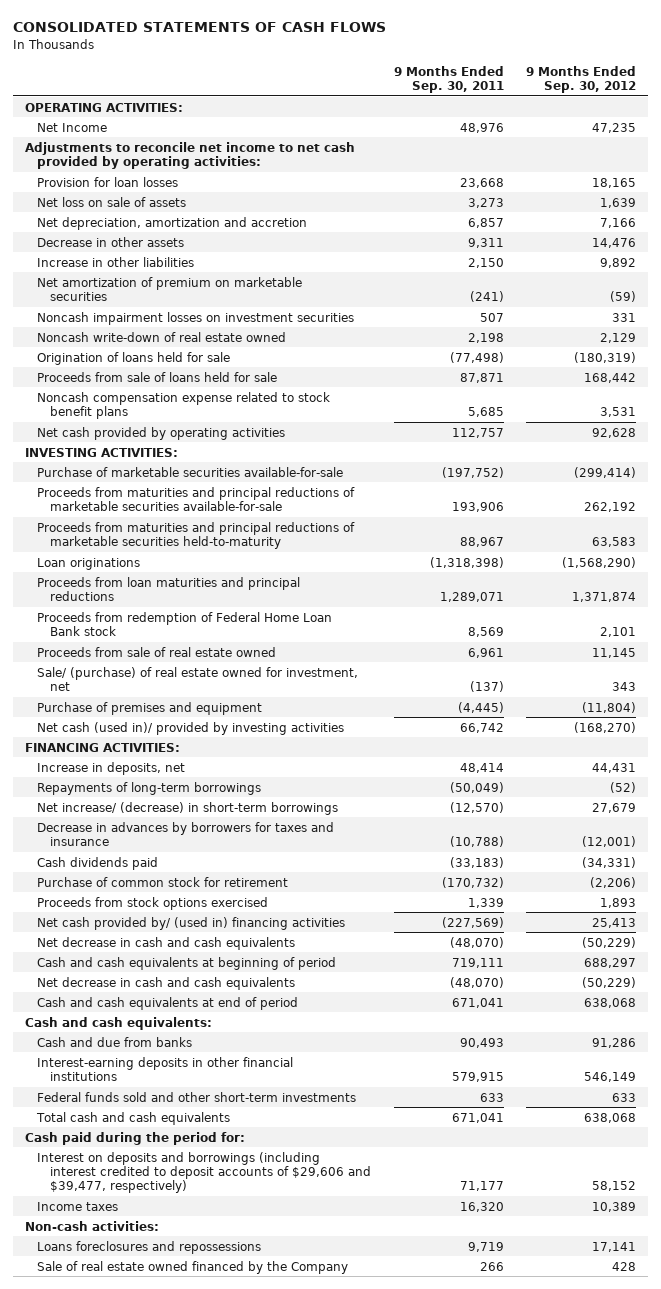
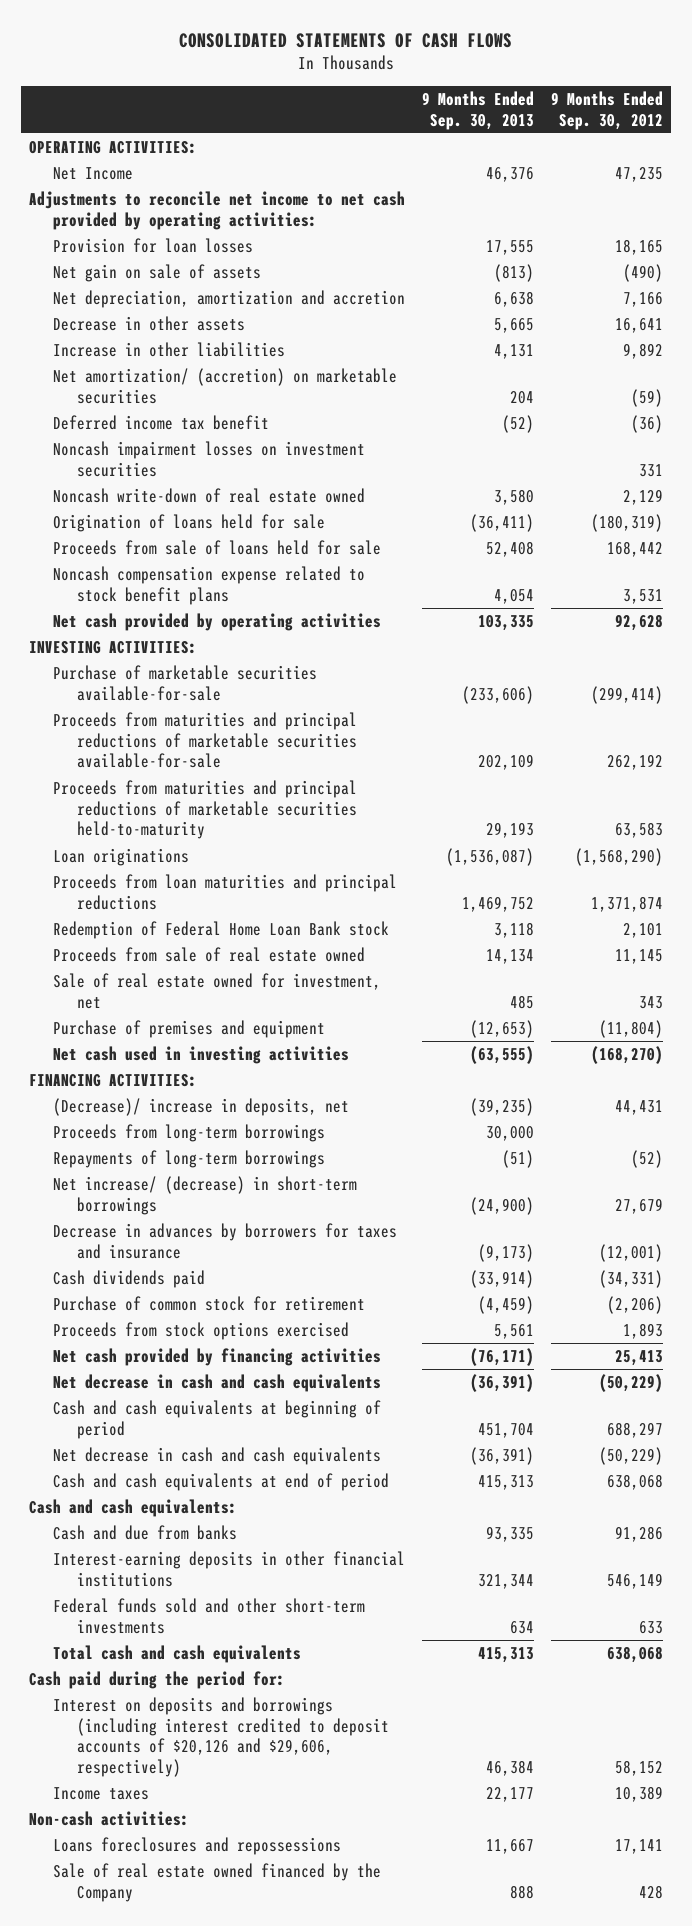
[393,65,504,94] 9 Months Ended Sep. 30, 2011 -> none
none -> [421,90,534,130] 9 Months Ended Sep. 30, 2013
[37,196,187,207] Net loss on sale of assets -> [52,263,261,282] Net gain on sale of assets
[600,197,637,208] 1,639 -> [622,263,663,282] (490)
[592,237,637,248] 14,476 -> [614,317,663,333] 16,641
[37,276,303,301] Net amortization of premium on marketable securities -> [52,367,397,404] Net amortization/ (accretion) on marketable securities
none -> [52,414,269,430] Deferred income tax benefit
[37,611,333,636] Proceeds from redemption of Federal Home Loan Bank stock -> [52,920,389,939] Redemption of Federal Home Loan Bank stock
[37,666,359,691] Sale/ (purchase) of real estate owned for investment, net -> [52,972,381,1009] Sale of real estate owned for investment, net
[37,721,345,735] Net cash (used in)/ provided by investing activities -> [52,1045,349,1064] Net cash used in investing activities
[37,761,186,775] Increase in deposits, net -> [52,1097,349,1116] (Decrease)/ increase in deposits, net
none -> [52,1123,325,1142] Proceeds from long-term borrowings
[37,916,346,930] Net cash provided by/ (used in) financing activities -> [52,1347,381,1366] Net cash provided by financing activities
[37,1151,371,1194] Interest on deposits and borrowings (including interest credited to deposit accounts of $29,606 and $39,477, respectively) -> [52,1696,389,1778] Interest on deposits and borrowings (including interest credited to deposit accounts of $20,126 and $29,606, respectively)

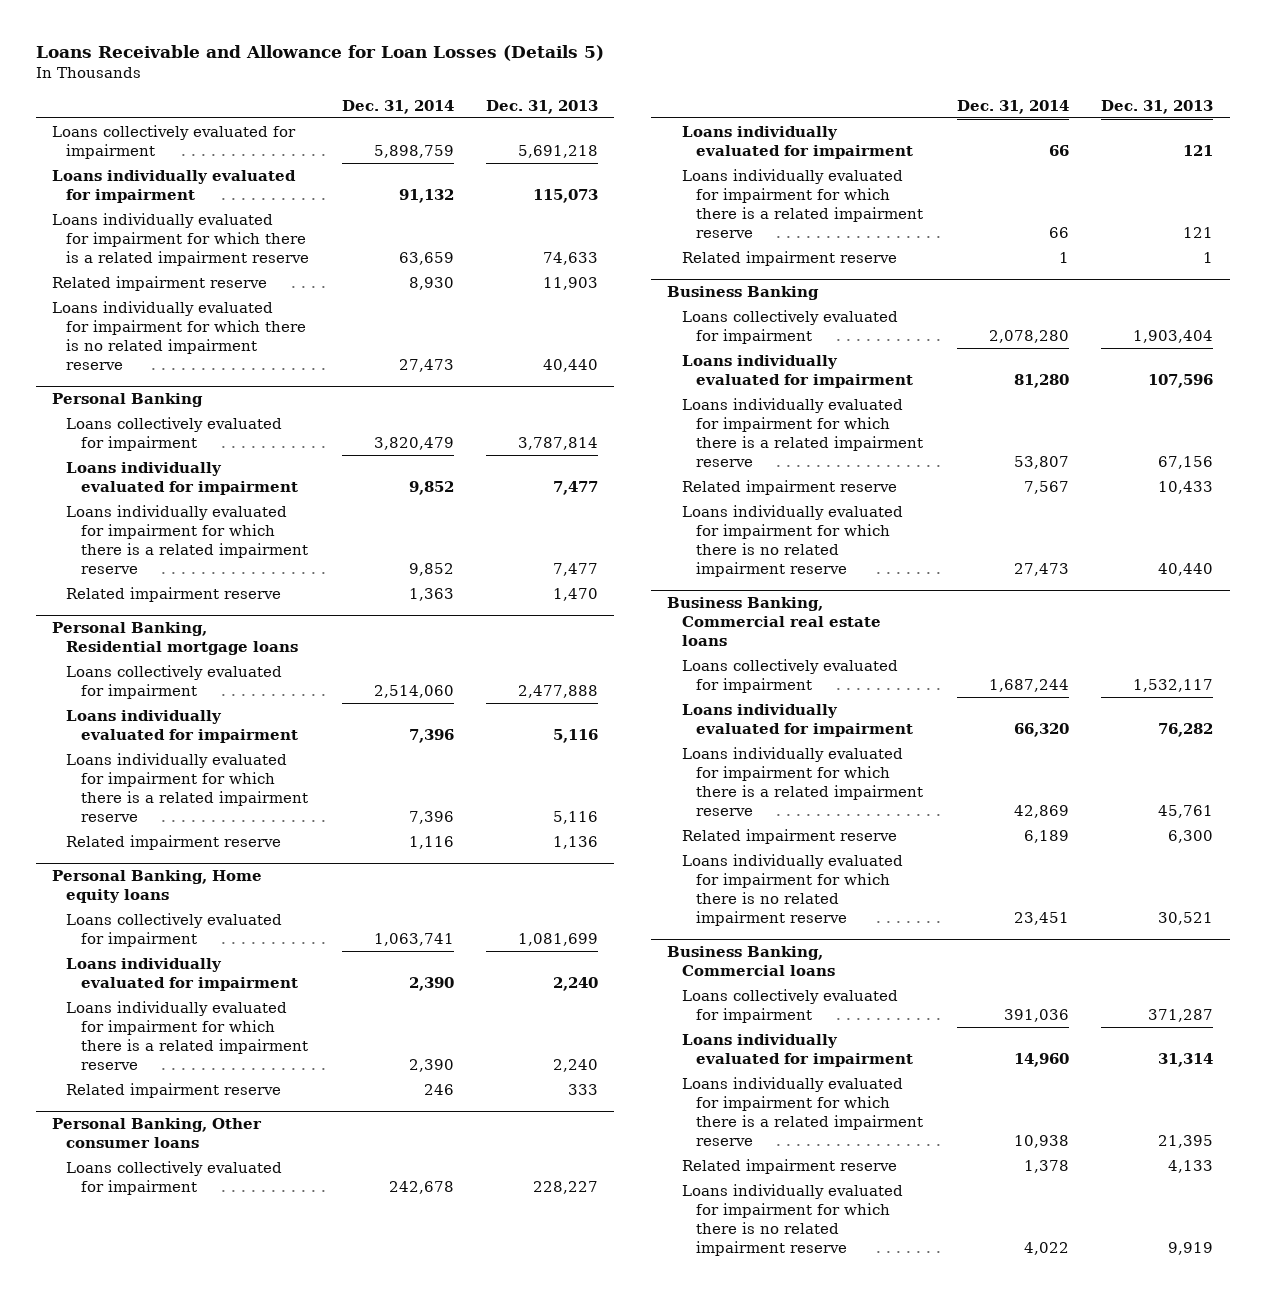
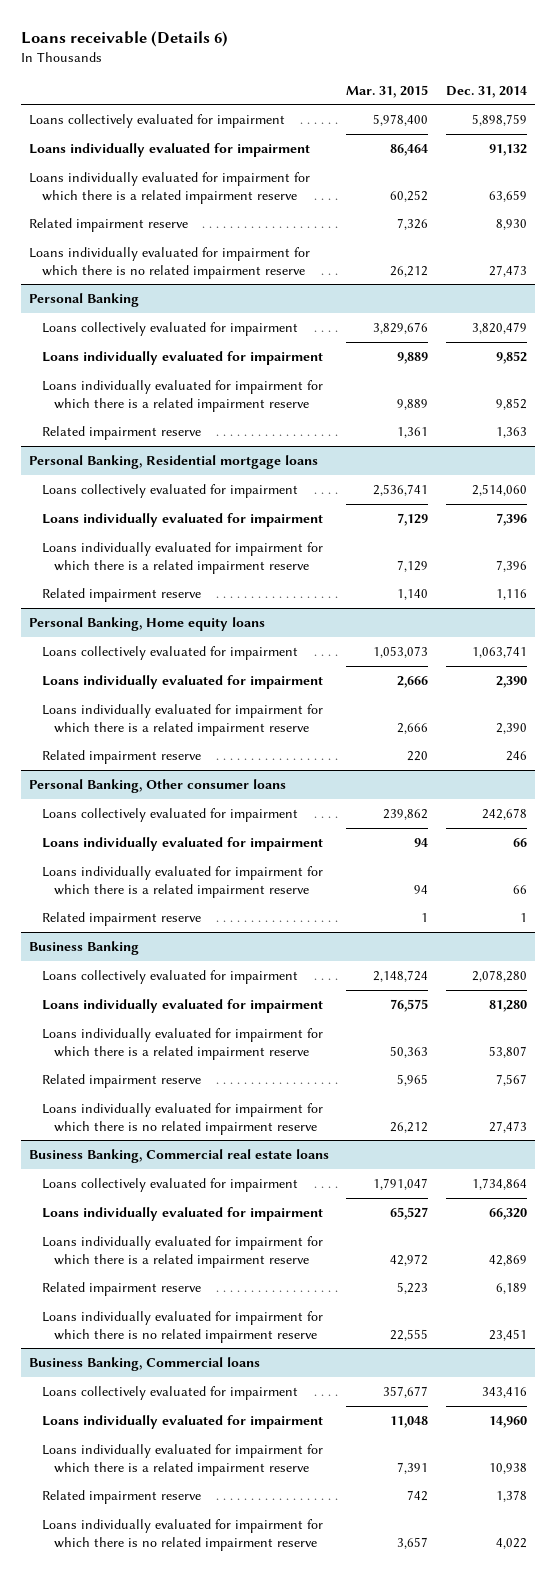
[35,45,604,62] Loans Receivable and Allowance for Loan Losses (Details 5) -> [20,30,228,47] Loans receivable (Details 6)
[486,99,599,114] Dec. 31, 2013 -> none
none -> [346,84,429,98] Mar. 31, 2015
[989,678,1070,692] 1,687,244 -> [471,1177,527,1190] 1,734,864
[1004,1008,1070,1022] 391,036 -> [481,1386,527,1398] 343,416

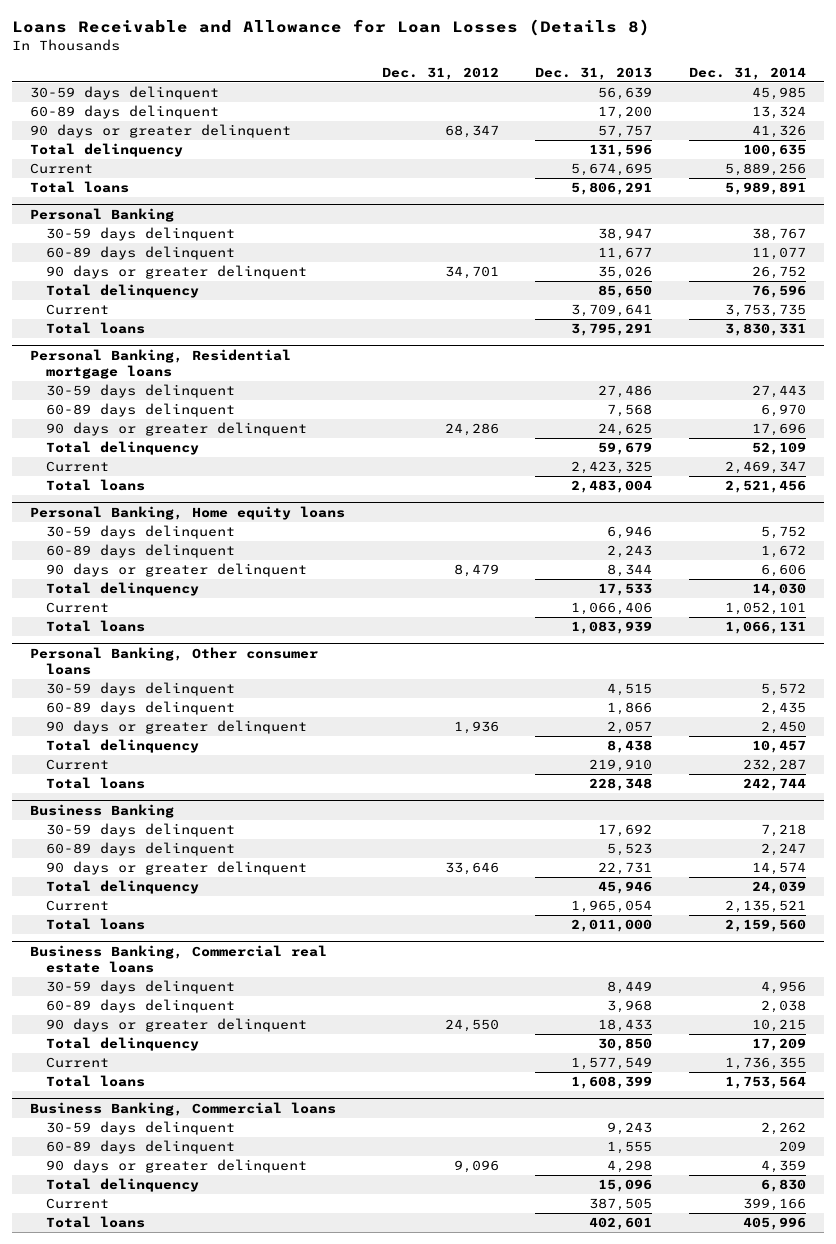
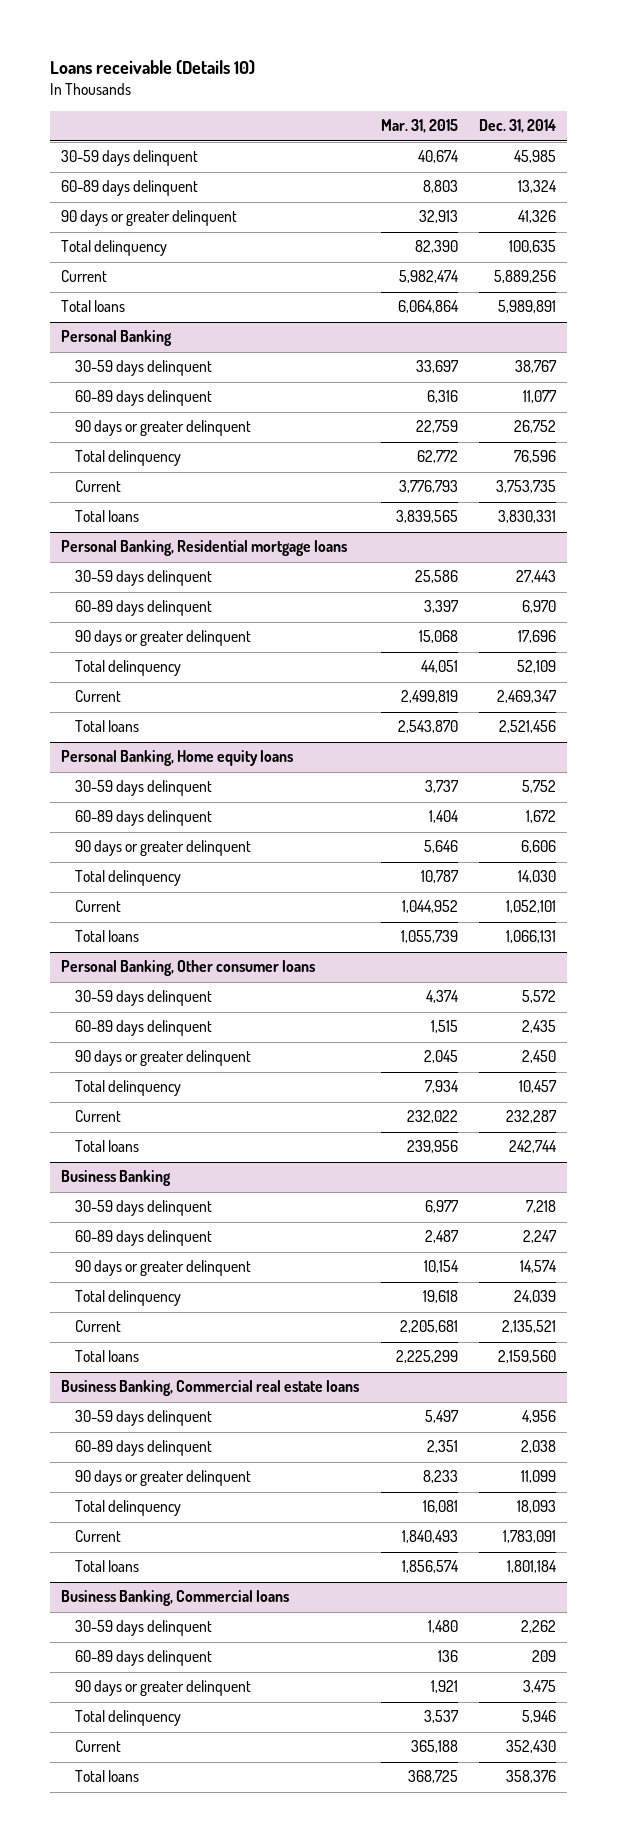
[11,19,650,37] Loans Receivable and Allowance for Loan Losses (Details 8) -> [50,60,256,76] Loans receivable (Details 10)
[381,66,499,80] Dec. 31, 2012 -> none
[535,66,653,80] Dec. 31, 2013 -> none
none -> [380,119,458,134] Mar. 31, 2015
[751,1019,806,1033] 10,215 -> [521,1470,557,1484] 11,099
[751,1038,806,1052] 17,209 -> [517,1500,557,1514] 18,093
[724,1057,806,1071] 1,736,355 -> [503,1530,557,1544] 1,783,091
[724,1076,806,1090] 1,753,564 -> [507,1560,558,1574] 1,801,184
[760,1160,806,1174] 4,359 -> [523,1680,557,1694] 3,475
[760,1179,806,1193] 6,830 -> [522,1710,557,1724] 5,946
[742,1198,806,1212] 399,166 -> [506,1740,557,1754] 352,430
[742,1217,806,1231] 405,996 -> [506,1770,557,1784] 358,376

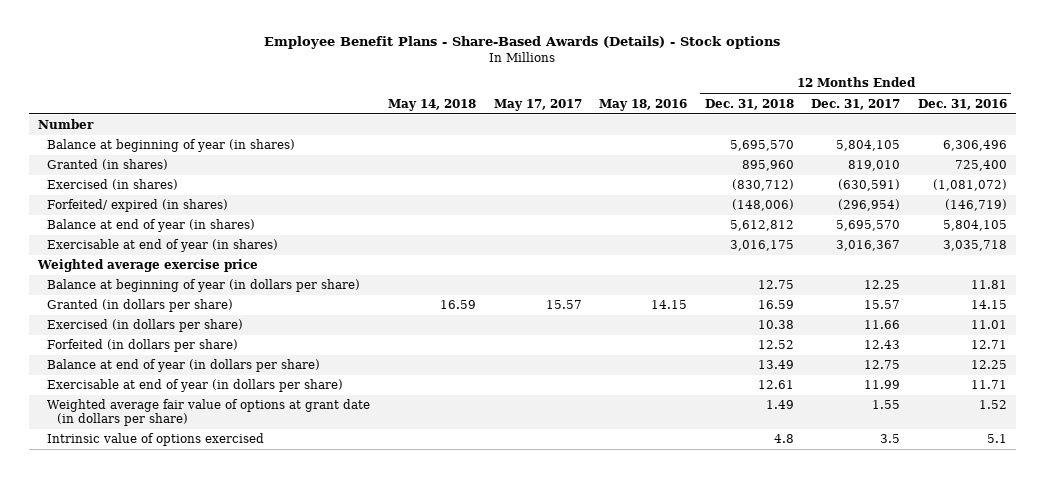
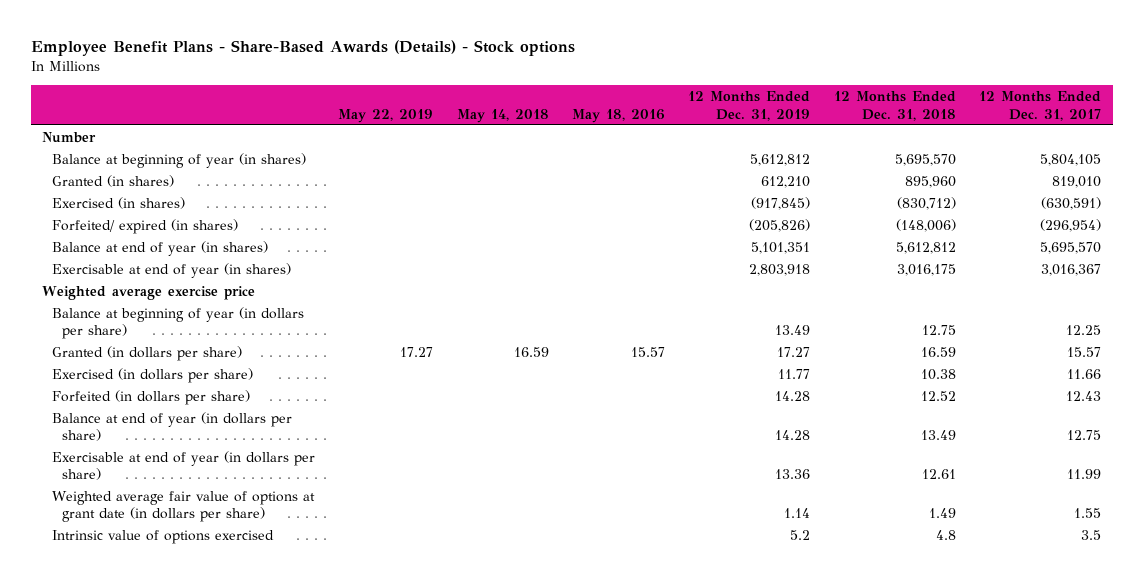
[493,98,582,111] May 17, 2017 -> none
[918,98,1008,110] Dec. 31, 2016 -> none
none -> [338,108,434,123] May 22, 2019
none -> [688,90,811,121] 12 Months Ended Dec. 31, 2019
[651,300,688,310] 14.15 -> [631,346,666,357] 15.57

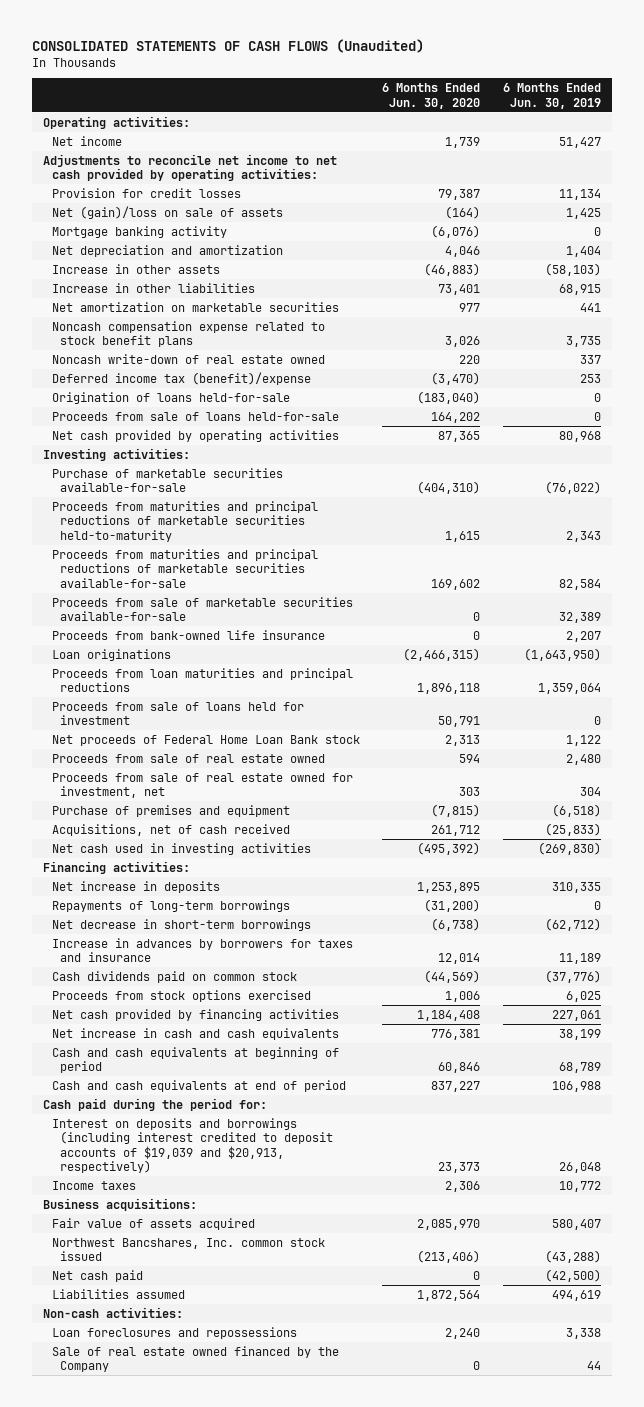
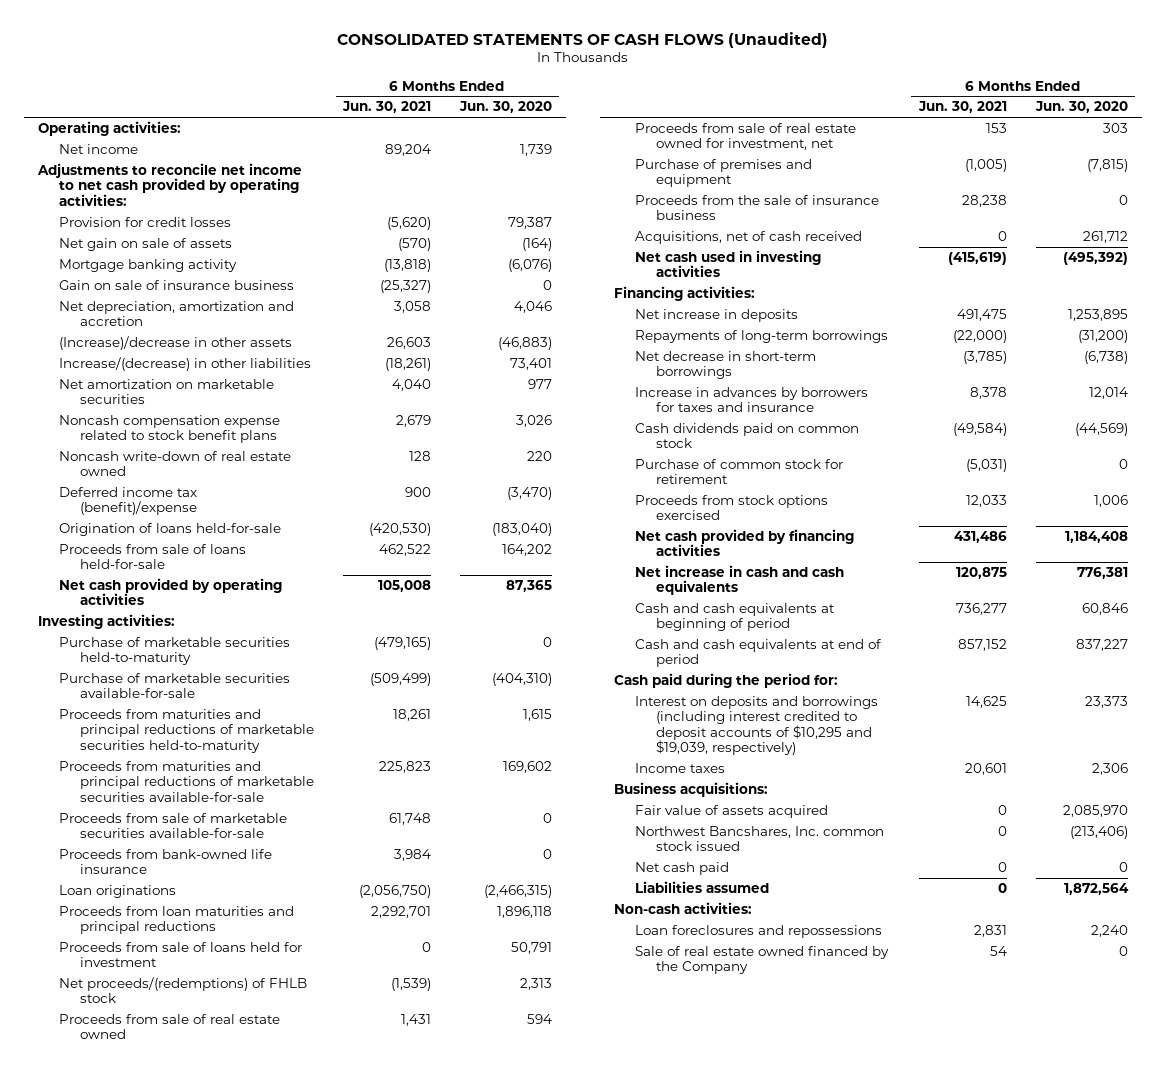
[502,83,601,109] 6 Months Ended Jun. 30, 2019 -> none
none -> [341,101,431,114] Jun. 30, 2021
[51,205,283,219] Net (gain)/loss on sale of assets -> [59,237,233,251] Net gain on sale of assets
none -> [59,279,295,290] Gain on sale of insurance business
[51,244,283,257] Net depreciation and amortization -> [59,300,295,327] Net depreciation, amortization and accretion
[51,263,220,274] Increase in other assets -> [59,335,293,350] (Increase)/decrease in other assets
[51,282,255,293] Increase in other liabilities -> [59,356,312,371] Increase/(decrease) in other liabilities
none -> [59,636,291,666] Purchase of marketable securities held-to-maturity
[51,734,360,746] Net proceeds of Federal Home Loan Bank stock -> [59,976,308,1004] Net proceeds/(redemptions) of FHLB stock
none -> [634,194,879,221] Proceeds from the sale of insurance business
none -> [634,458,843,485] Purchase of common stock for retirement
[51,1117,334,1173] Interest on deposits and borrowings (including interest credited to deposit accounts of $19,039 and $20,913, respectively) -> [634,695,878,756] Interest on deposits and borrowings (including interest credited to deposit accounts of $10,295 and $19,039, respectively)

